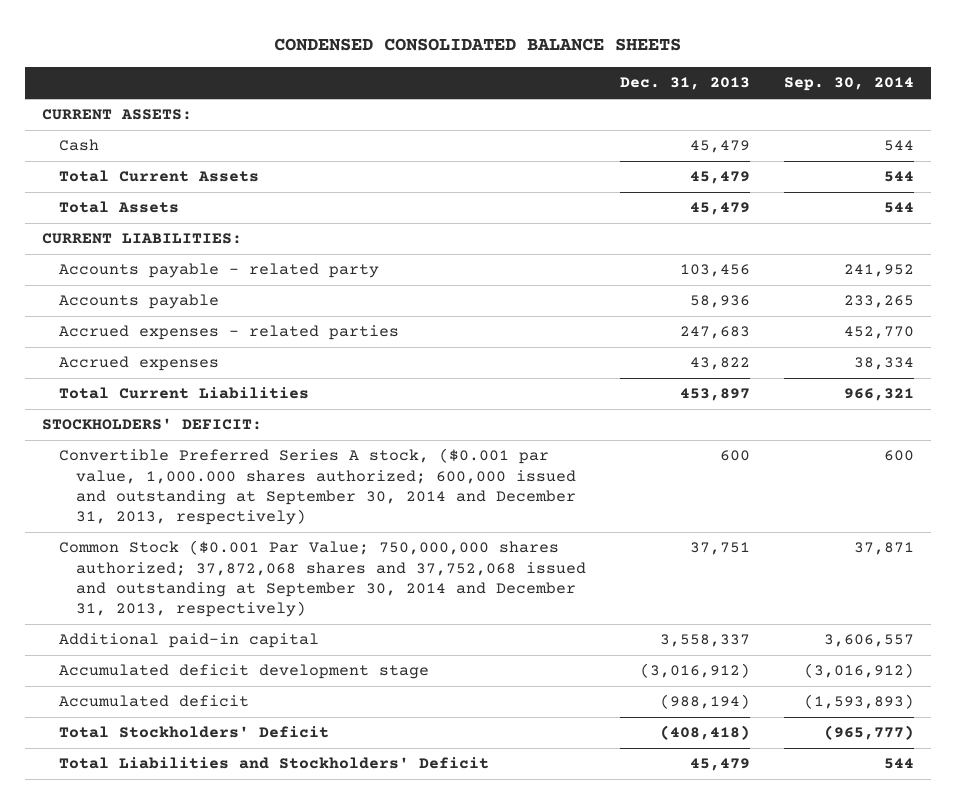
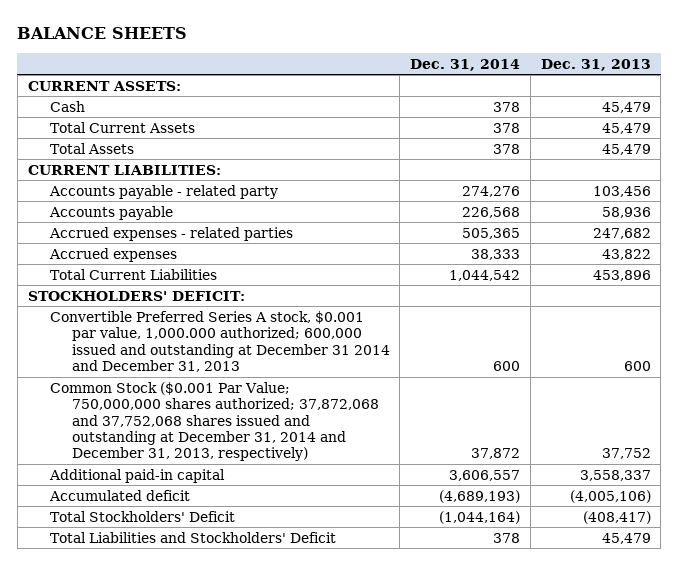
[274,38,682,52] CONDENSED CONSOLIDATED BALANCE SHEETS -> [17,26,188,39] BALANCE SHEETS
[784,77,915,92] Sep. 30, 2014 -> none
none -> [410,58,521,71] Dec. 31, 2014
[680,326,751,340] 247,683 -> [592,227,651,239] 247,682
[680,388,751,402] 453,897 -> [592,269,651,281] 453,896
[59,448,577,526] Convertible Preferred Series A stock, ($0.001 par value, 1,000.000 shares authorized; 600,000 issued and outstanding at September 30, 2014 and December 31, 2013, respectively) -> [49,310,390,372] Convertible Preferred Series A stock, $0.001 par value, 1,000.000 authorized; 600,000 issued and outstanding at December 31 2014 and December 31, 2013
[59,540,587,618] Common Stock ($0.001 Par Value; 750,000,000 shares authorized; 37,872,068 shares and 37,752,068 issued and outstanding at September 30, 2014 and December 31, 2013, respectively) -> [49,381,379,462] Common Stock ($0.001 Par Value; 750,000,000 shares authorized; 37,872,068 and 37,752,068 shares issued and outstanding at December 31, 2014 and December 31, 2013, respectively)
[690,542,751,556] 37,751 -> [601,448,651,460] 37,752
[59,664,430,680] Accumulated deficit development stage -> none
[660,694,751,710] (988,194) -> [569,489,651,503] (4,005,106)
[660,725,751,741] (408,418) -> [582,510,651,524] (408,417)

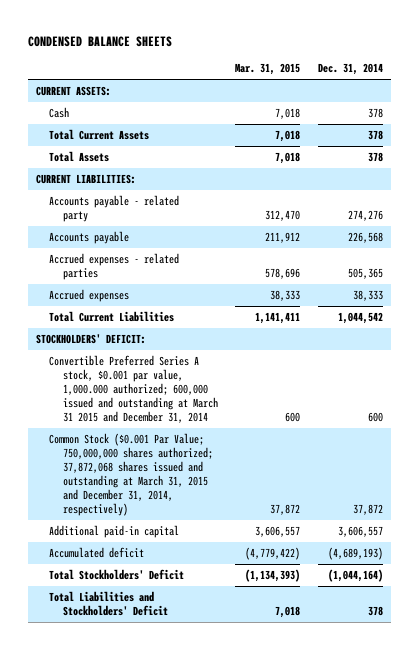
[17,26,188,39] BALANCE SHEETS -> [27,35,172,47] CONDENSED BALANCE SHEETS
[540,58,651,71] Dec. 31, 2013 -> none
none -> [235,63,301,76] Mar. 31, 2015
[49,310,390,372] Convertible Preferred Series A stock, $0.001 par value, 1,000.000 authorized; 600,000 issued and outstanding at December 31 2014 and December 31, 2013 -> [49,355,218,424] Convertible Preferred Series A stock, $0.001 par value, 1,000.000 authorized; 600,000 issued and outstanding at March 31 2015 and December 31, 2014
[49,381,379,462] Common Stock ($0.001 Par Value; 750,000,000 shares authorized; 37,872,068 and 37,752,068 shares issued and outstanding at December 31, 2014 and December 31, 2013, respectively) -> [49,433,213,517] Common Stock ($0.001 Par Value; 750,000,000 shares authorized; 37,872,068 shares issued and outstanding at March 31, 2015 and December 31, 2014, respectively)

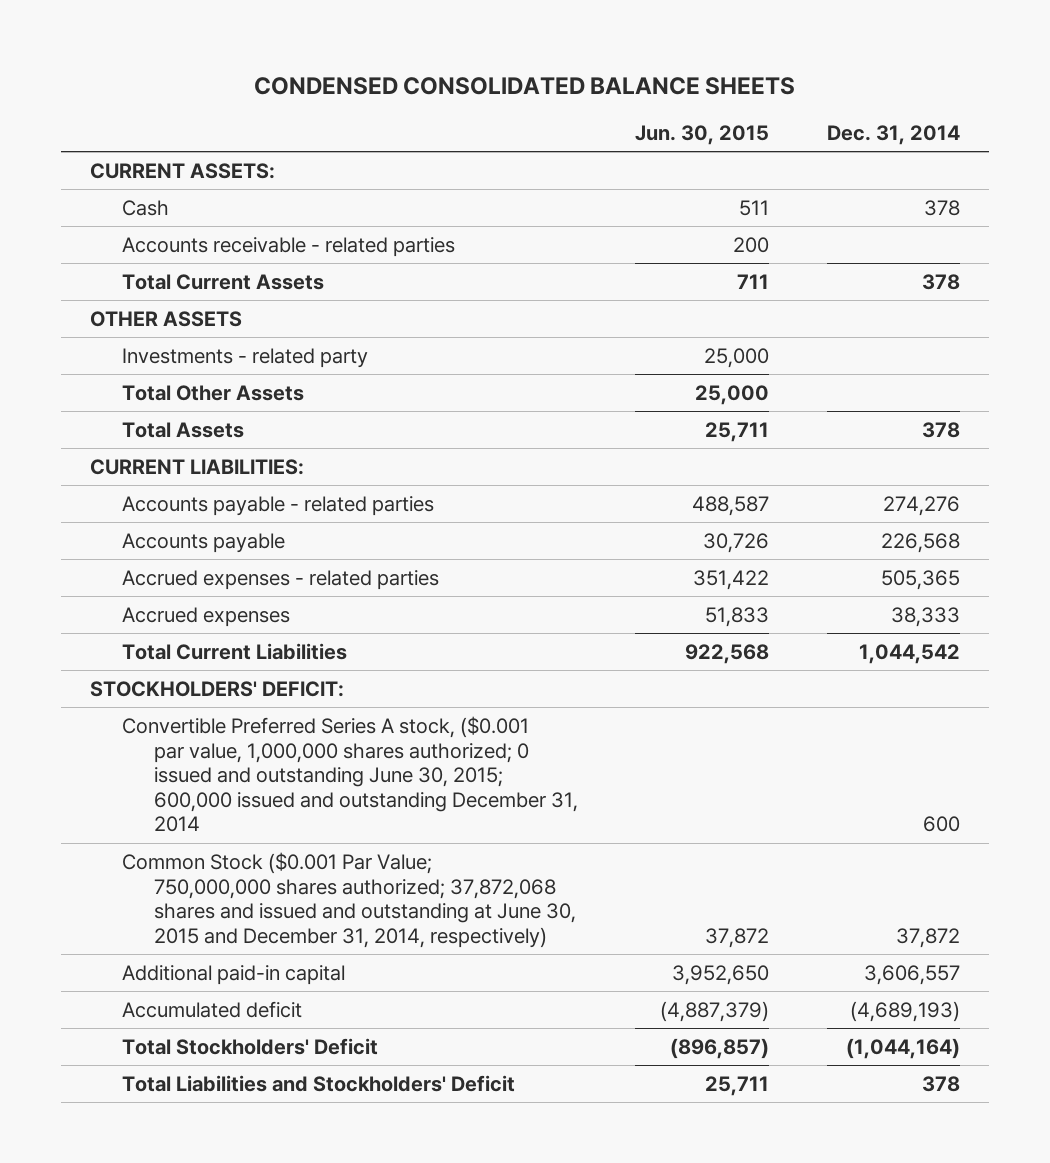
[27,35,172,47] CONDENSED BALANCE SHEETS -> [254,76,796,95] CONDENSED CONSOLIDATED BALANCE SHEETS
[235,63,301,76] Mar. 31, 2015 -> none
none -> [635,125,770,146] Jun. 30, 2015
none -> [122,236,456,257] Accounts receivable - related parties
none -> [90,310,243,327] OTHER ASSETS
none -> [122,347,369,368] Investments - related party
none -> [122,384,305,401] Total Other Assets
[49,195,180,223] Accounts payable - related party -> [122,495,435,516] Accounts payable - related parties
[49,355,218,424] Convertible Preferred Series A stock, $0.001 par value, 1,000.000 authorized; 600,000 issued and outstanding at March 31 2015 and December 31, 2014 -> [122,715,578,833] Convertible Preferred Series A stock, ($0.001 par value, 1,000,000 shares authorized; 0 issued and outstanding June 30, 2015; 600,000 issued and outstanding December 31, 2014
[49,433,213,517] Common Stock ($0.001 Par Value; 750,000,000 shares authorized; 37,872,068 shares issued and outstanding at March 31, 2015 and December 31, 2014, respectively) -> [122,851,576,948] Common Stock ($0.001 Par Value; 750,000,000 shares authorized; 37,872,068 shares and issued and outstanding at June 30, 2015 and December 31, 2014, respectively)

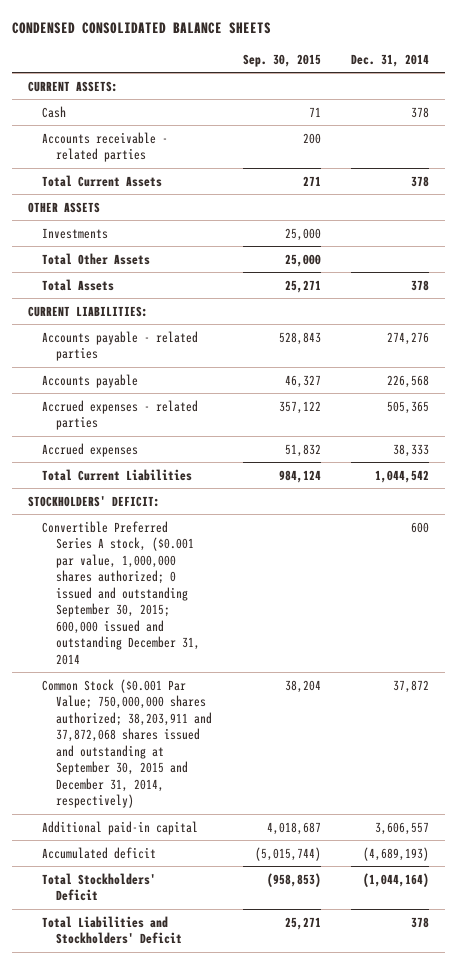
[635,125,770,146] Jun. 30, 2015 -> none
none -> [242,53,321,67] Sep. 30, 2015
[122,347,369,368] Investments - related party -> [41,227,108,239] Investments
[122,715,578,833] Convertible Preferred Series A stock, ($0.001 par value, 1,000,000 shares authorized; 0 issued and outstanding June 30, 2015; 600,000 issued and outstanding December 31, 2014 -> [41,520,201,665] Convertible Preferred Series A stock, ($0.001 par value, 1,000,000 shares authorized; 0 issued and outstanding September 30, 2015; 600,000 issued and outstanding December 31, 2014
[122,851,576,948] Common Stock ($0.001 Par Value; 750,000,000 shares authorized; 37,872,068 shares and issued and outstanding at June 30, 2015 and December 31, 2014, respectively) -> [41,678,213,809] Common Stock ($0.001 Par Value; 750,000,000 shares authorized; 38,203,911 and 37,872,068 shares issued and outstanding at September 30, 2015 and December 31, 2014, respectively)

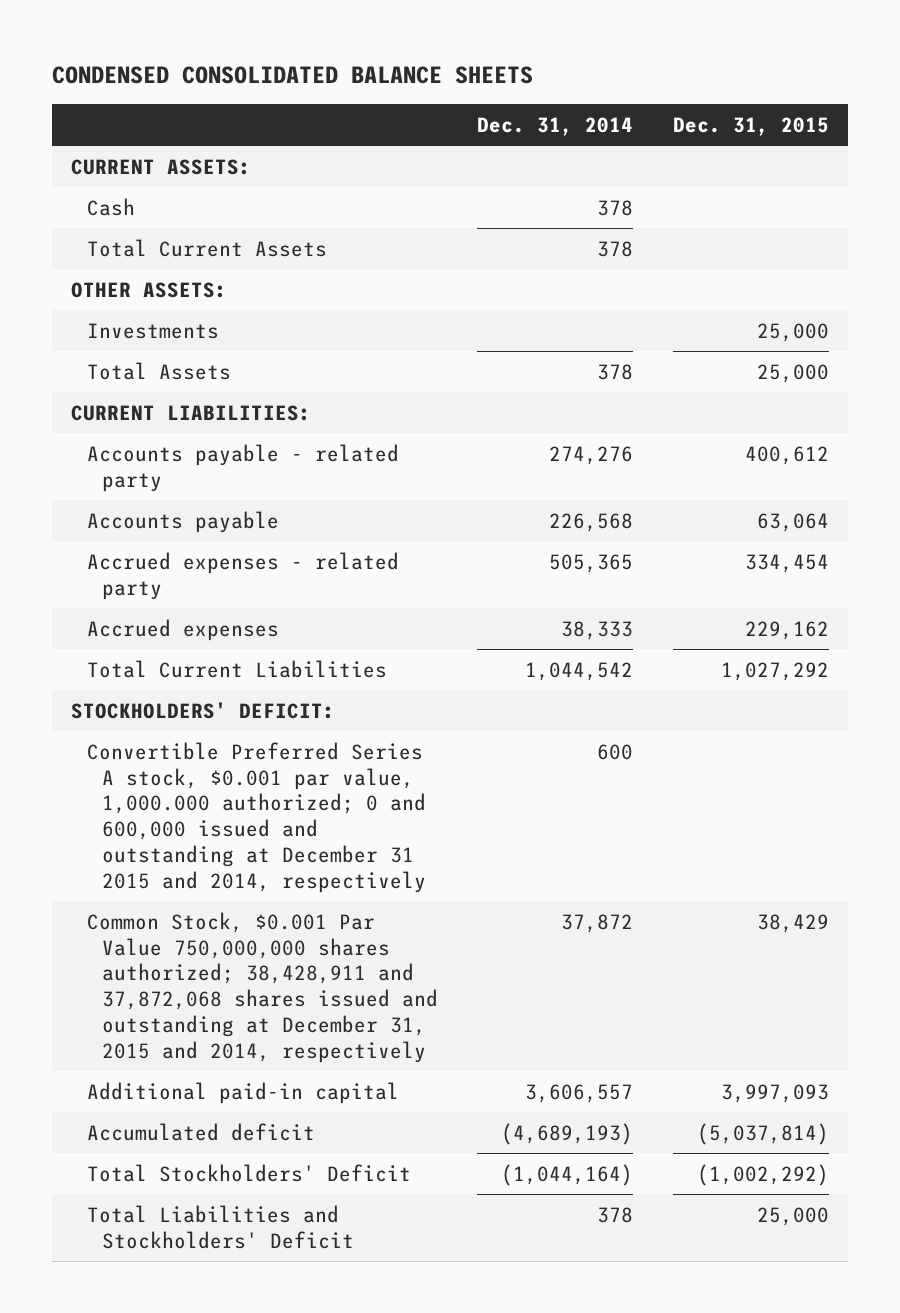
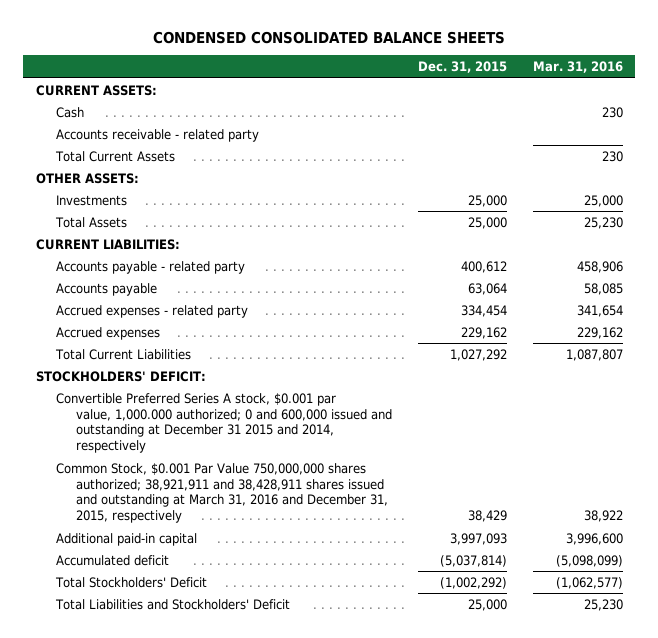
[477,116,634,136] Dec. 31, 2014 -> none
none -> [532,61,623,74] Mar. 31, 2016
none -> [55,128,259,142] Accounts receivable - related party
[86,911,439,1063] Common Stock, $0.001 Par Value 750,000,000 shares authorized; 38,428,911 and 37,872,068 shares issued and outstanding at December 31, 2015 and 2014, respectively -> [55,462,389,524] Common Stock, $0.001 Par Value 750,000,000 shares authorized; 38,921,911 and 38,428,911 shares issued and outstanding at March 31, 2016 and December 31, 2015, respectively

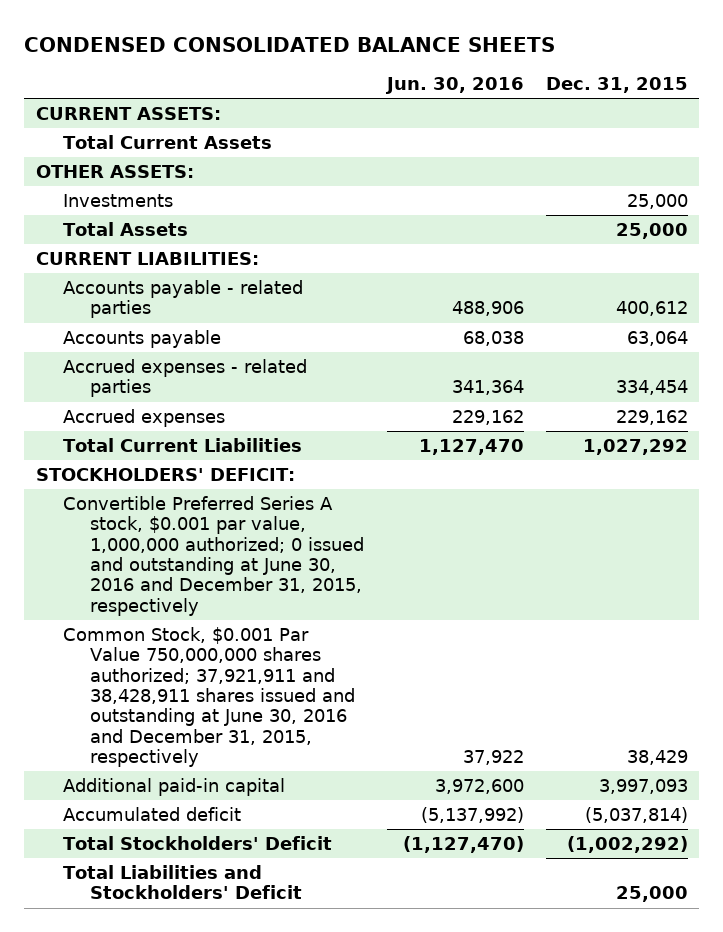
[532,61,623,74] Mar. 31, 2016 -> none
none -> [384,77,524,95] Jun. 30, 2016
[55,106,84,118] Cash -> none
[55,128,259,142] Accounts receivable - related party -> none
[55,260,245,274] Accounts payable - related party -> [62,280,303,319] Accounts payable - related parties
[55,304,248,318] Accrued expenses - related party -> [62,359,307,398] Accrued expenses - related parties
[55,392,393,454] Convertible Preferred Series A stock, $0.001 par value, 1,000.000 authorized; 0 and 600,000 issued and outstanding at December 31 2015 and 2014, respectively -> [62,496,365,616] Convertible Preferred Series A stock, $0.001 par value, 1,000,000 authorized; 0 issued and outstanding at June 30, 2016 and December 31, 2015, respectively
[55,462,389,524] Common Stock, $0.001 Par Value 750,000,000 shares authorized; 38,921,911 and 38,428,911 shares issued and outstanding at March 31, 2016 and December 31, 2015, respectively -> [62,627,356,768] Common Stock, $0.001 Par Value 750,000,000 shares authorized; 37,921,911 and 38,428,911 shares issued and outstanding at June 30, 2016 and December 31, 2015, respectively

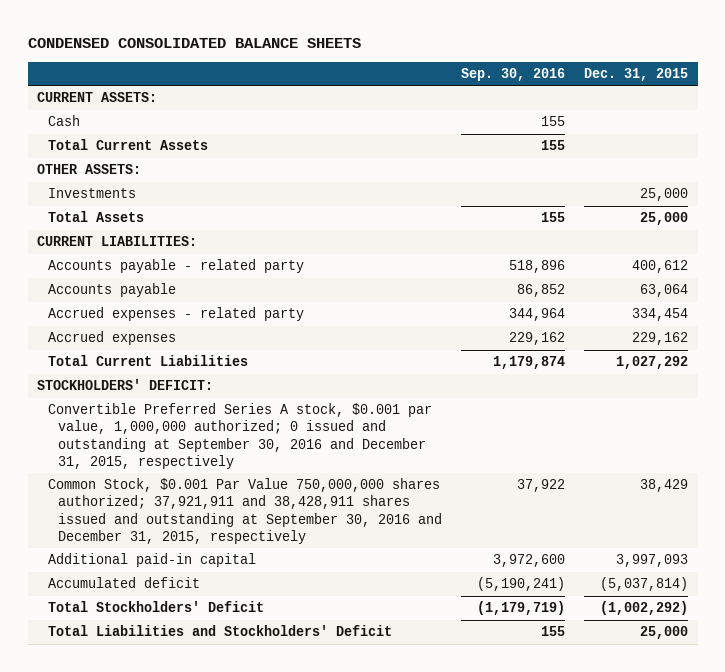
[384,77,524,95] Jun. 30, 2016 -> none
none -> [461,67,566,81] Sep. 30, 2016
none -> [47,115,80,127] Cash
[62,280,303,319] Accounts payable - related parties -> [47,259,304,274] Accounts payable - related party
[62,359,307,398] Accrued expenses - related parties -> [47,307,304,322] Accrued expenses - related party
[62,496,365,616] Convertible Preferred Series A stock, $0.001 par value, 1,000,000 authorized; 0 issued and outstanding at June 30, 2016 and December 31, 2015, respectively -> [47,403,432,469] Convertible Preferred Series A stock, $0.001 par value, 1,000,000 authorized; 0 issued and outstanding at September 30, 2016 and December 31, 2015, respectively
[62,627,356,768] Common Stock, $0.001 Par Value 750,000,000 shares authorized; 37,921,911 and 38,428,911 shares issued and outstanding at June 30, 2016 and December 31, 2015, respectively -> [47,478,443,544] Common Stock, $0.001 Par Value 750,000,000 shares authorized; 37,921,911 and 38,428,911 shares issued and outstanding at September 30, 2016 and December 31, 2015, respectively

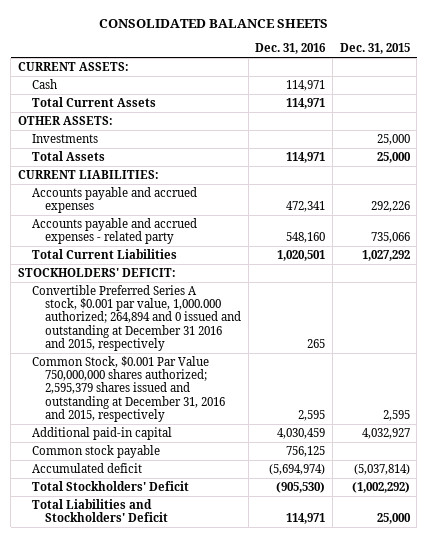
[27,38,361,49] CONDENSED CONSOLIDATED BALANCE SHEETS -> [98,19,328,29] CONSOLIDATED BALANCE SHEETS
[461,67,566,81] Sep. 30, 2016 -> none
none -> [255,43,327,55] Dec. 31, 2016
[47,283,176,298] Accounts payable -> none
[47,307,304,322] Accrued expenses - related party -> none
[47,331,176,346] Accrued expenses -> none
none -> [31,186,197,214] Accounts payable and accrued expenses
[47,259,304,274] Accounts payable - related party -> [31,217,197,245] Accounts payable and accrued expenses - related party
[632,260,689,274] 400,612 -> [370,232,410,244] 735,066
[47,403,432,469] Convertible Preferred Series A stock, $0.001 par value, 1,000,000 authorized; 0 issued and outstanding at September 30, 2016 and December 31, 2015, respectively -> [31,284,242,351] Convertible Preferred Series A stock, $0.001 par value, 1,000.000 authorized; 264,894 and 0 issued and outstanding at December 31 2016 and 2015, respectively
[47,478,443,544] Common Stock, $0.001 Par Value 750,000,000 shares authorized; 37,921,911 and 38,428,911 shares issued and outstanding at September 30, 2016 and December 31, 2015, respectively -> [31,355,226,422] Common Stock, $0.001 Par Value 750,000,000 shares authorized; 2,595,379 shares issued and outstanding at December 31, 2016 and 2015, respectively
[640,479,689,493] 38,429 -> [382,409,410,421] 2,595
[616,554,689,568] 3,997,093 -> [361,427,410,439] 4,032,927
none -> [31,444,160,458] Common stock payable

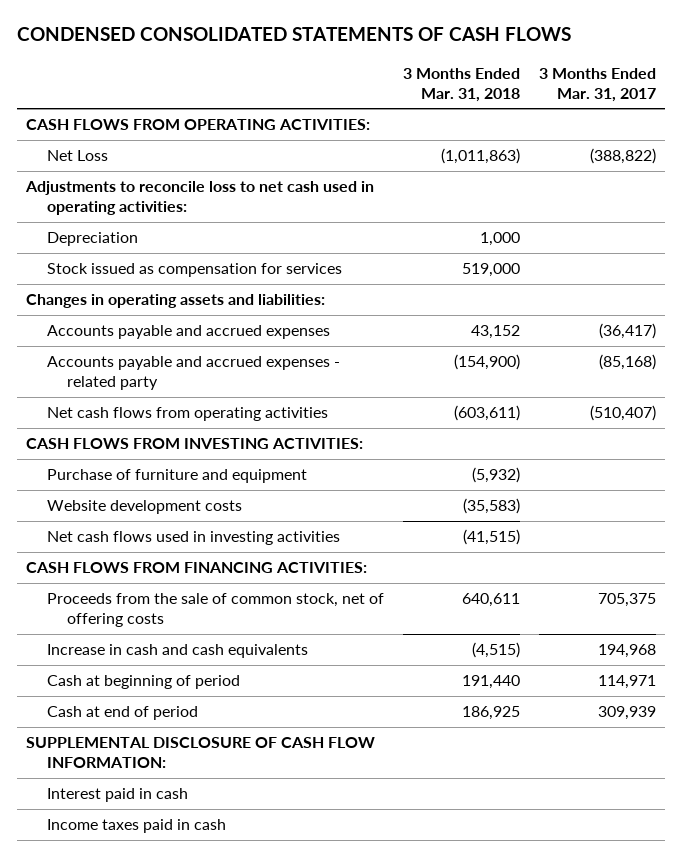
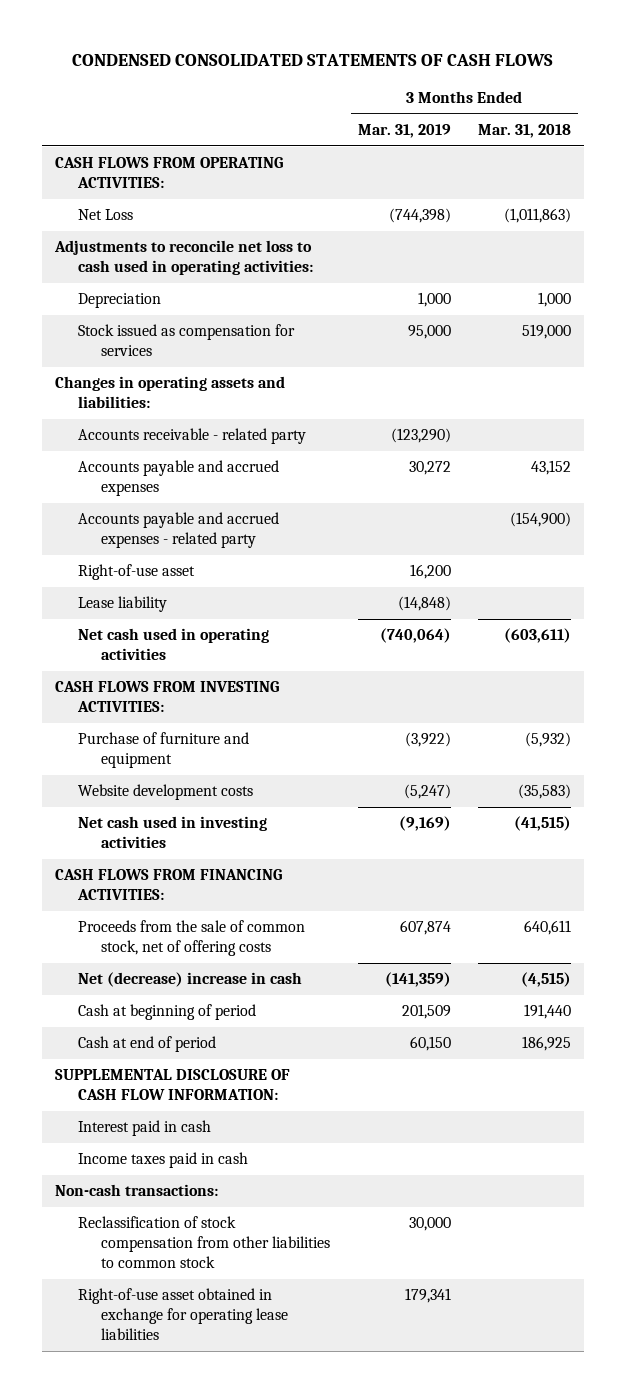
[538,67,656,102] 3 Months Ended Mar. 31, 2017 -> none
none -> [357,124,451,139] Mar. 31, 2019
[25,181,375,216] Adjustments to reconcile loss to net cash used in operating activities: -> [54,240,314,276] Adjustments to reconcile net loss to cash used in operating activities:
none -> [78,428,307,445] Accounts receivable - related party
none -> [78,564,196,581] Right-of-use asset
none -> [78,596,168,613] Lease liability
[46,407,328,422] Net cash flows from operating activities -> [78,628,270,661] Net cash used in operating activities
[46,531,340,546] Net cash flows used in investing activities -> [78,816,268,849] Net cash used in investing activities
[46,644,308,659] Increase in cash and cash equivalents -> [78,972,303,988] Net (decrease) increase in cash
none -> [55,1184,219,1197] Non-cash transactions:
none -> [78,1216,331,1269] Reclassification of stock compensation from other liabilities to common stock
none -> [78,1288,289,1341] Right-of-use asset obtained in exchange for operating lease liabilities

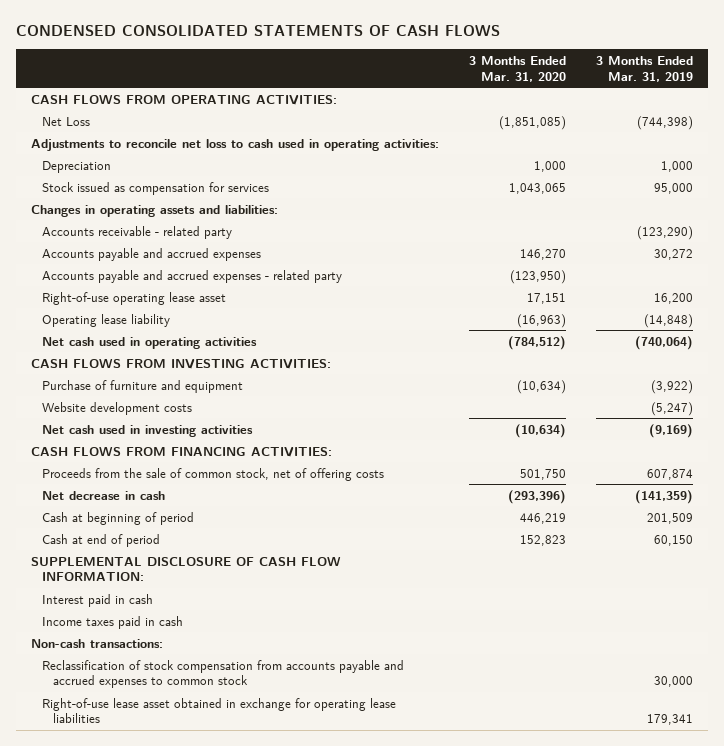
[477,124,571,139] Mar. 31, 2018 -> none
none -> [468,55,566,82] 3 Months Ended Mar. 31, 2020
[78,564,196,581] Right-of-use asset -> [42,291,227,305] Right-of-use operating lease asset
[78,596,168,613] Lease liability -> [42,313,171,327] Operating lease liability
[78,972,303,988] Net (decrease) increase in cash -> [42,490,166,500] Net decrease in cash
[78,1216,331,1269] Reclassification of stock compensation from other liabilities to common stock -> [42,659,405,689] Reclassification of stock compensation from accounts payable and accrued expenses to common stock
[78,1288,289,1341] Right-of-use asset obtained in exchange for operating lease liabilities -> [42,697,397,724] Right-of-use lease asset obtained in exchange for operating lease liabilities

